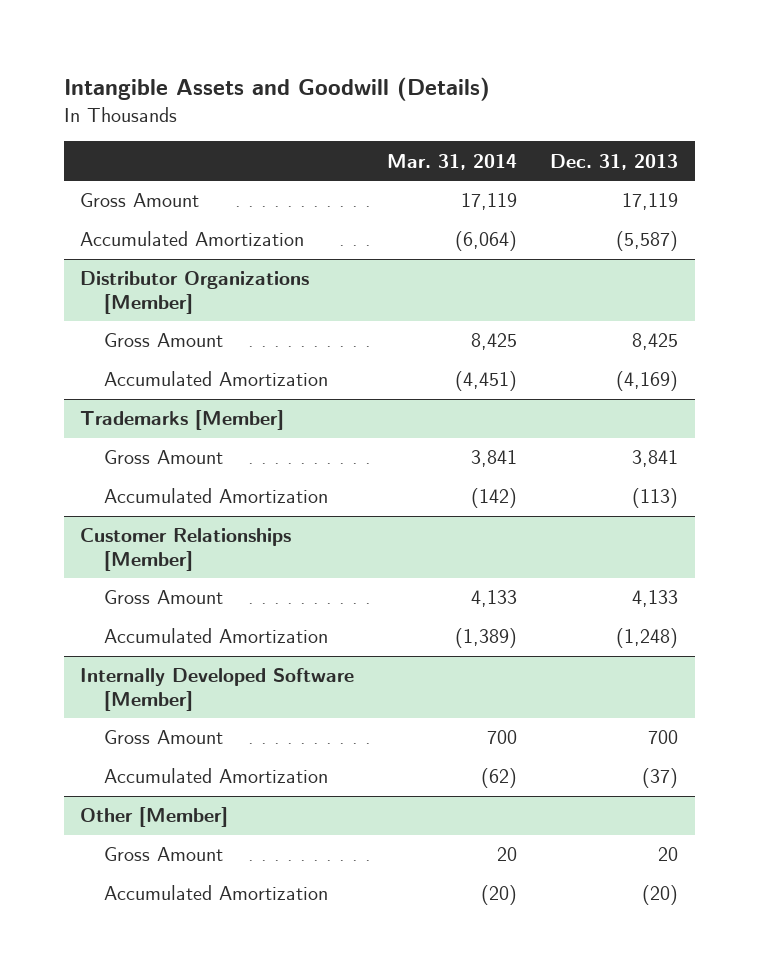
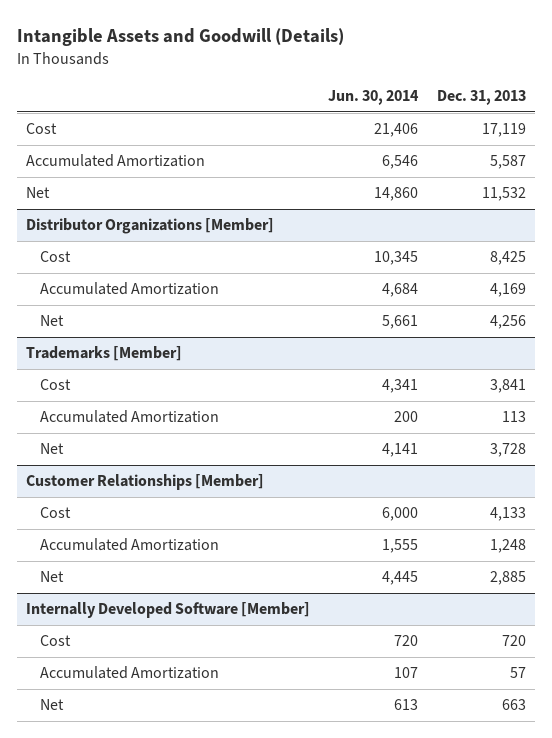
[387,153,518,170] Mar. 31, 2014 -> none
none -> [328,90,420,106] Jun. 30, 2014
[80,193,200,208] Gross Amount -> [25,123,57,135] Cost
[616,231,679,252] (5,587) -> [489,155,526,170] 5,587
none -> [25,187,50,199] Net
[103,333,223,348] Gross Amount -> [40,251,72,263] Cost
[616,371,679,392] (4,169) -> [489,283,526,298] 4,169
none -> [40,315,65,327] Net
[103,450,223,465] Gross Amount -> [40,379,72,391] Cost
[632,488,679,509] (113) -> [501,411,526,423] 113
none -> [40,443,65,455] Net
[103,590,223,605] Gross Amount -> [40,507,72,519] Cost
[616,628,679,649] (1,248) -> [489,539,526,554] 1,248
none -> [40,571,65,583] Net
[103,730,223,745] Gross Amount -> none
[80,807,229,828] Other [Member] -> none
[103,847,223,862] Gross Amount -> none
[103,885,328,901] Accumulated Amortization -> none
none -> [40,635,72,647] Cost
[642,768,679,789] (37) -> [509,667,526,679] 57
none -> [40,699,65,711] Net

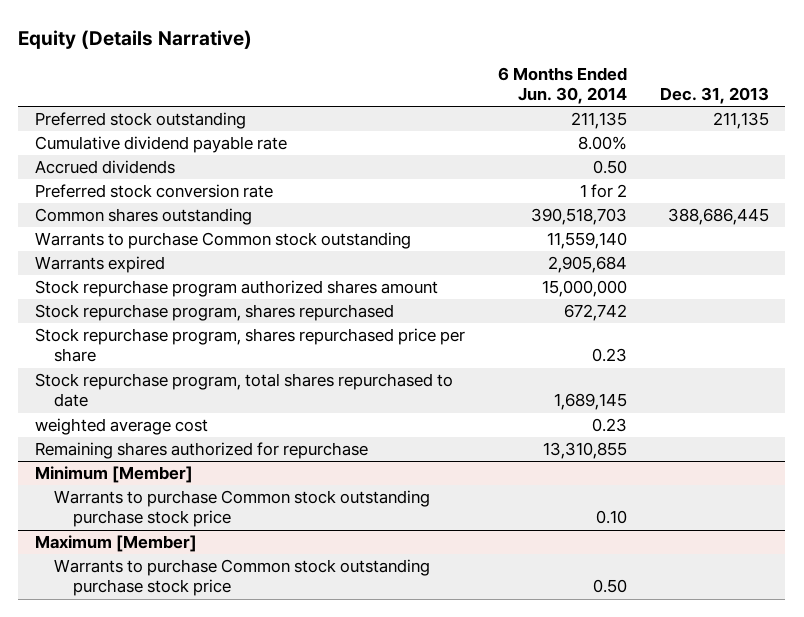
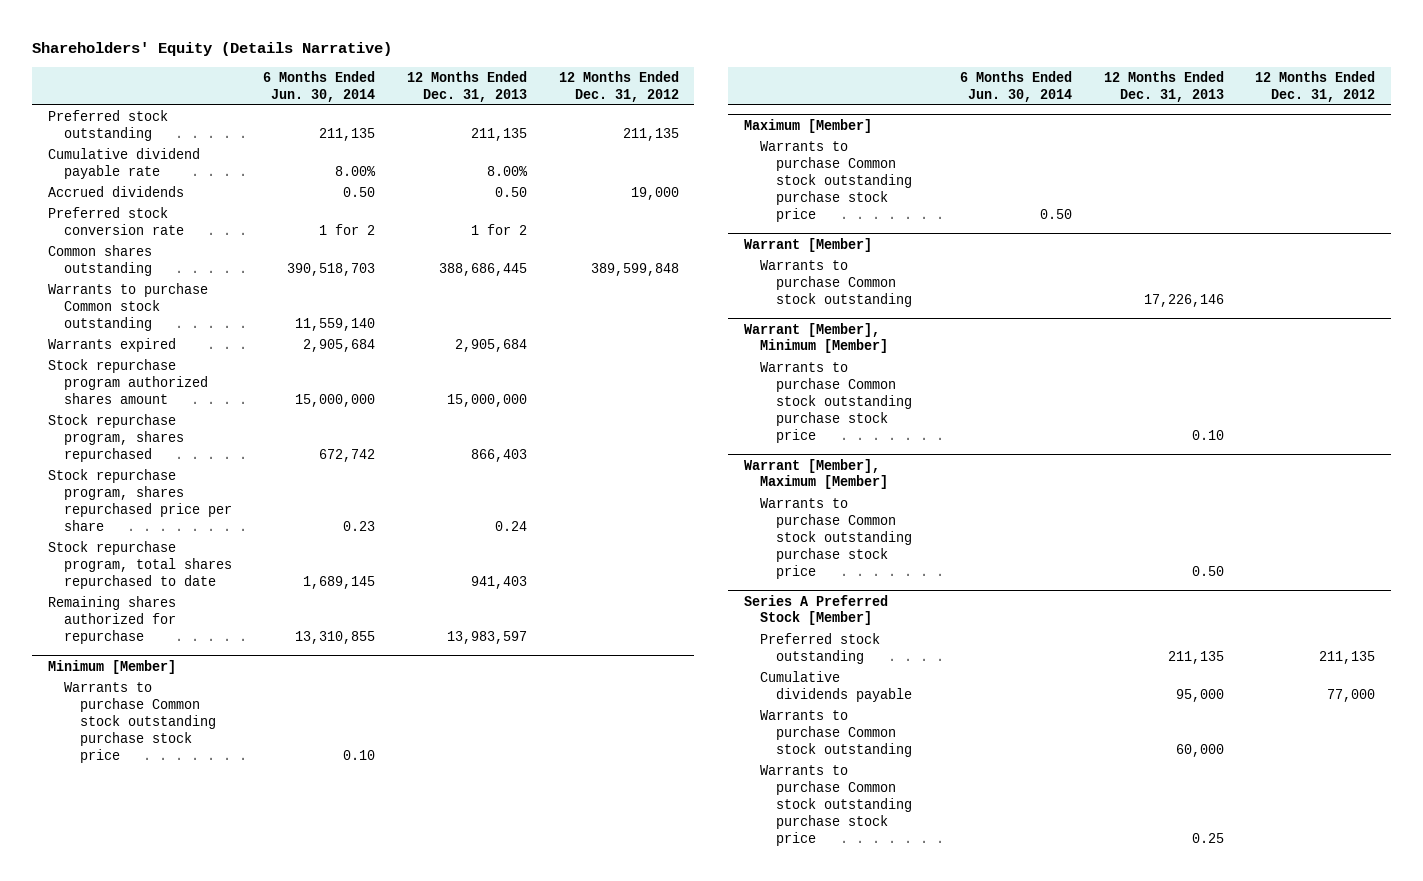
[18,29,253,49] Equity (Details Narrative) -> [31,42,392,57] Shareholders' Equity (Details Narrative)
[659,87,769,105] Dec. 31, 2013 -> none
none -> [406,70,527,102] 12 Months Ended Dec. 31, 2013
none -> [558,70,679,102] 12 Months Ended Dec. 31, 2012
[34,418,208,436] weighted average cost -> none
none -> [744,237,873,252] Warrant [Member]
none -> [760,260,913,307] Warrants to purchase Common stock outstanding
none -> [744,322,889,354] Warrant [Member], Minimum [Member]
none -> [760,362,913,443] Warrants to purchase Common stock outstanding purchase stock price
none -> [744,458,889,490] Warrant [Member], Maximum [Member]
none -> [760,498,913,579] Warrants to purchase Common stock outstanding purchase stock price
none -> [744,594,889,626] Series A Preferred Stock [Member]
none -> [760,633,881,665] Preferred stock outstanding
none -> [760,671,913,703] Cumulative dividends payable
none -> [760,710,913,757] Warrants to purchase Common stock outstanding
none -> [760,765,913,846] Warrants to purchase Common stock outstanding purchase stock price

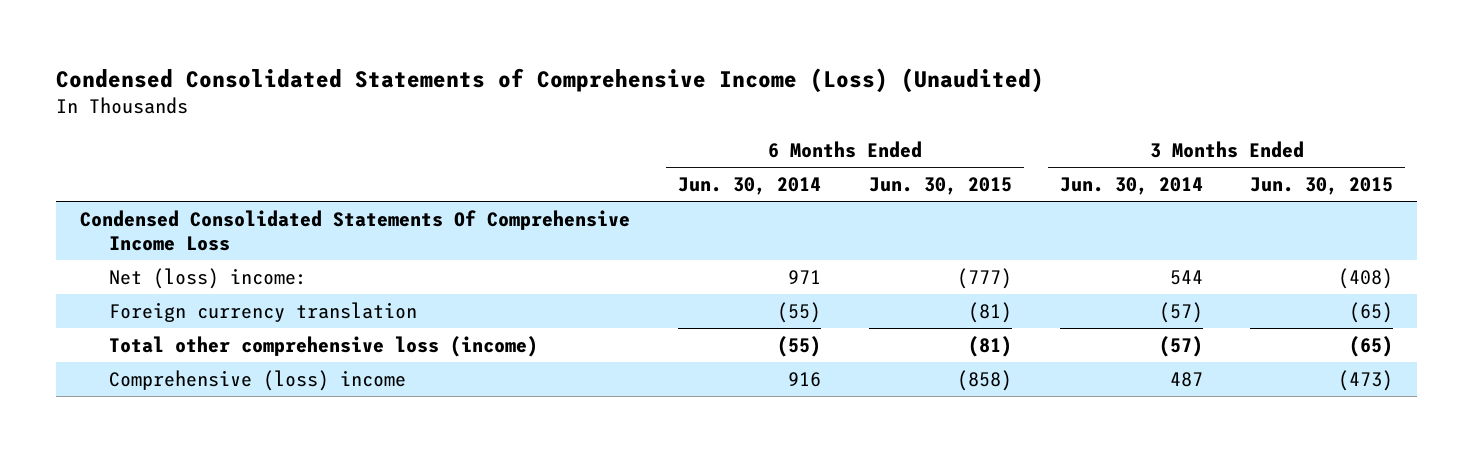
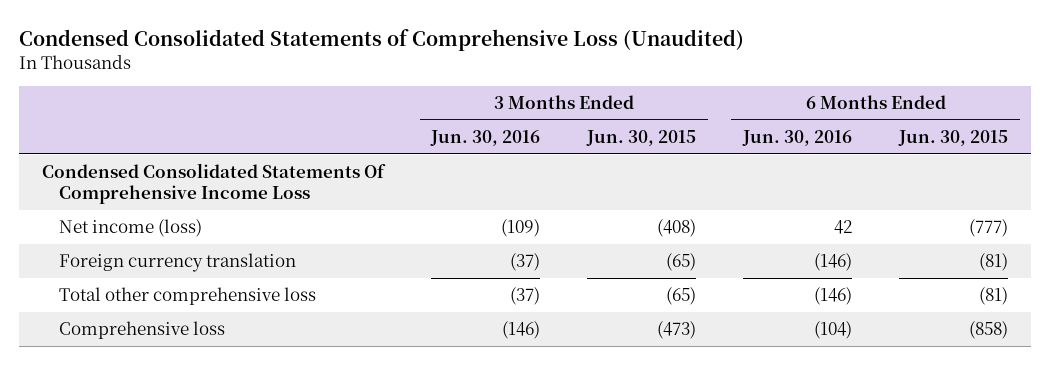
[56,67,1045,93] Condensed Consolidated Statements of Comprehensive Income (Loss) (Unaudited) -> [18,28,744,51] Condensed Consolidated Statements of Comprehensive Loss (Unaudited)
[677,177,821,196] Jun. 30, 2014 -> none
[1059,177,1203,196] Jun. 30, 2014 -> none
none -> [430,130,541,147] Jun. 30, 2016
none -> [742,130,853,147] Jun. 30, 2016
[108,268,307,290] Net (loss) income: -> [58,219,202,238] Net income (loss)
[108,336,538,358] Total other comprehensive loss (income) -> [58,287,316,306] Total other comprehensive loss
[108,370,406,392] Comprehensive (loss) income -> [58,321,225,340] Comprehensive loss

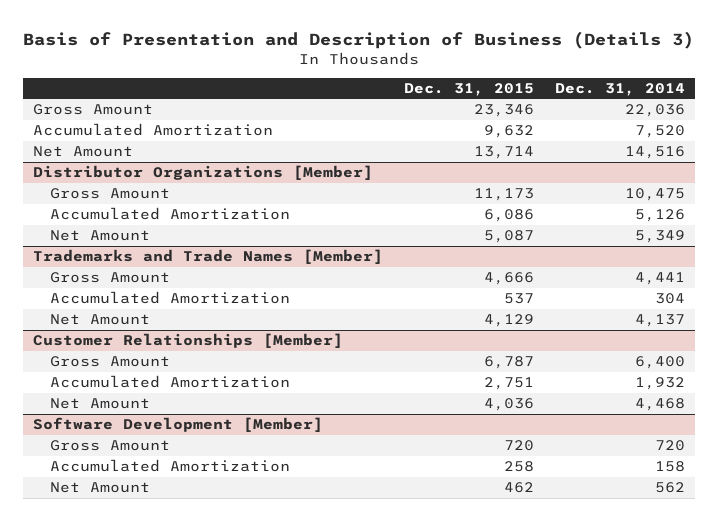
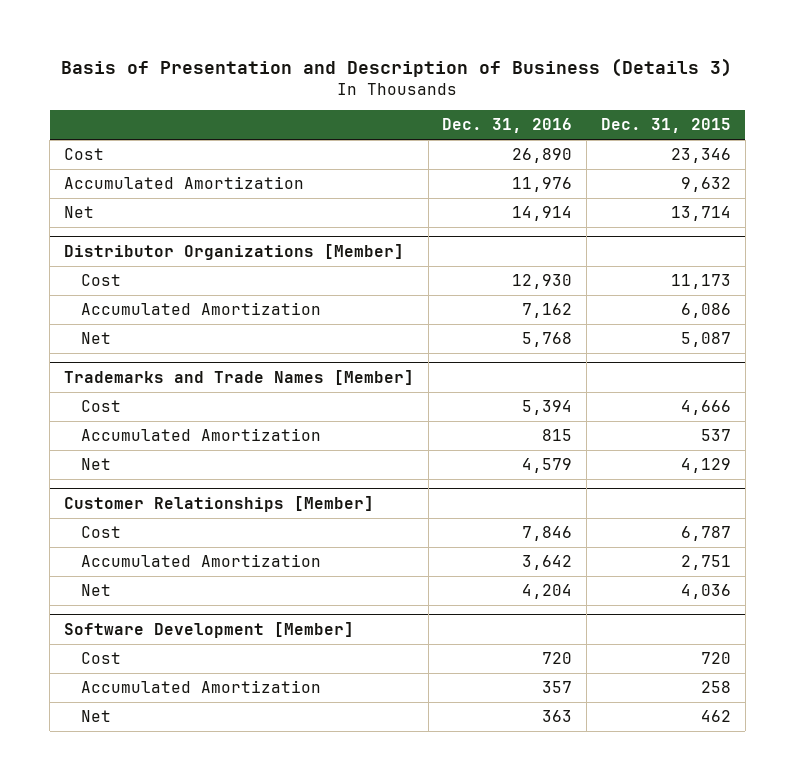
[554,83,685,97] Dec. 31, 2014 -> none
none -> [442,118,573,134] Dec. 31, 2016
[33,104,154,116] Gross Amount -> [63,148,104,161] Cost
[33,146,134,158] Net Amount -> [63,206,94,219] Net
[49,188,170,200] Gross Amount -> [80,274,121,287] Cost
[49,230,150,242] Net Amount -> [80,332,111,345] Net
[49,272,170,284] Gross Amount -> [80,400,121,413] Cost
[49,314,150,326] Net Amount -> [80,458,111,471] Net
[49,356,170,368] Gross Amount -> [80,526,121,539] Cost
[49,398,150,410] Net Amount -> [80,584,111,597] Net
[49,440,170,452] Gross Amount -> [80,652,121,665] Cost
[49,482,150,494] Net Amount -> [80,710,111,723] Net

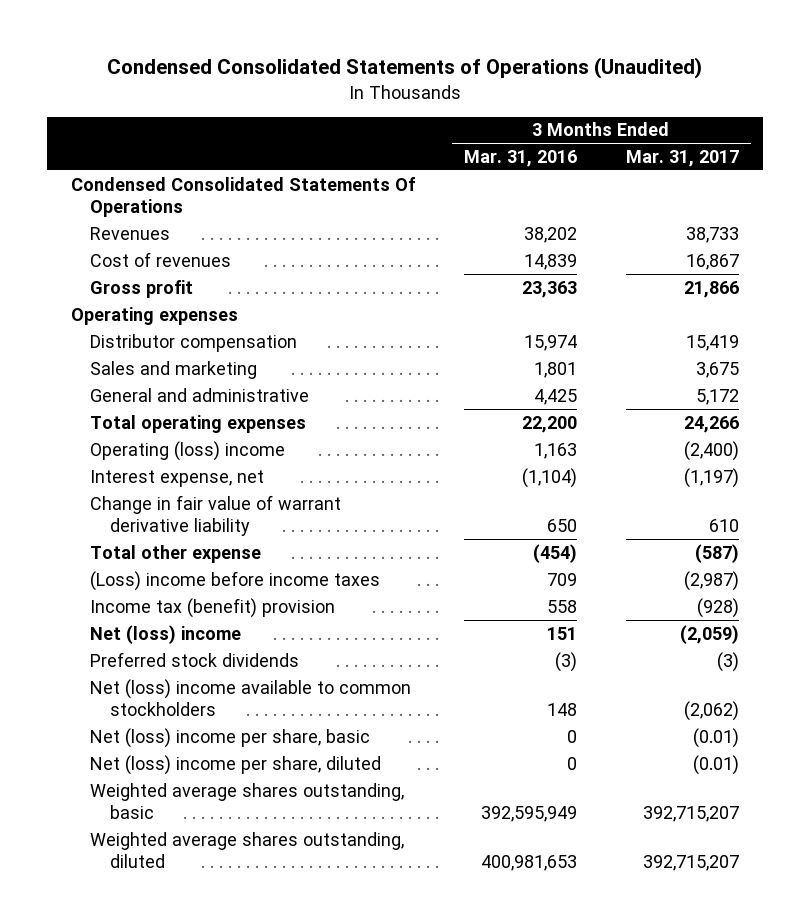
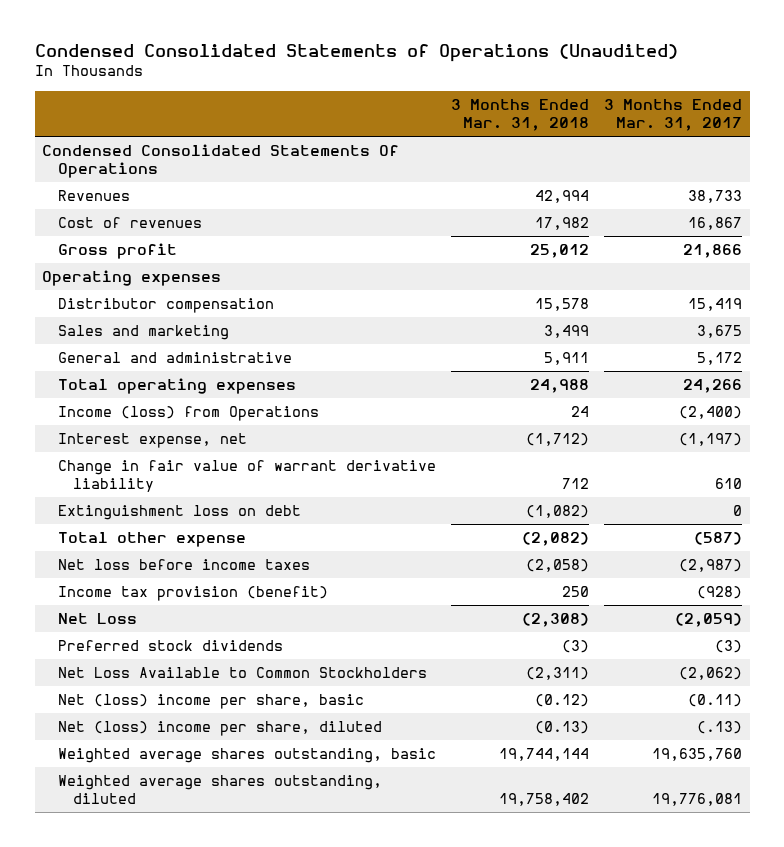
[463,149,577,167] Mar. 31, 2016 -> none
none -> [450,98,589,131] 3 Months Ended Mar. 31, 2018
[90,440,286,461] Operating (loss) income -> [57,406,319,422] Income (loss) from Operations
none -> [57,505,301,521] Extinguishment loss on debt
[90,570,381,591] (Loss) income before income taxes -> [57,559,310,571] Net loss before income taxes
[90,597,336,618] Income tax (benefit) provision -> [57,586,328,602] Income tax provision (benefit)
[90,624,242,644] Net (loss) income -> [57,613,137,625] Net Loss
[90,678,412,716] Net (loss) income available to common stockholders -> [57,667,427,679] Net Loss Available to Common Stockholders
[692,727,739,748] (0.01) -> [688,694,743,708] (0.11)
[692,754,739,775] (0.01) -> [697,721,743,735] (.13)
[642,805,739,822] 392,715,207 -> [652,748,743,762] 19,635,760
[642,854,739,871] 392,715,207 -> [652,793,743,807] 19,776,081

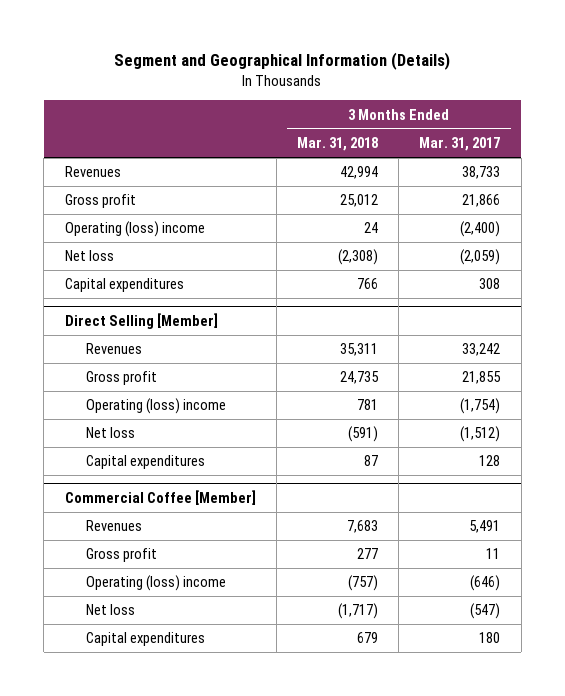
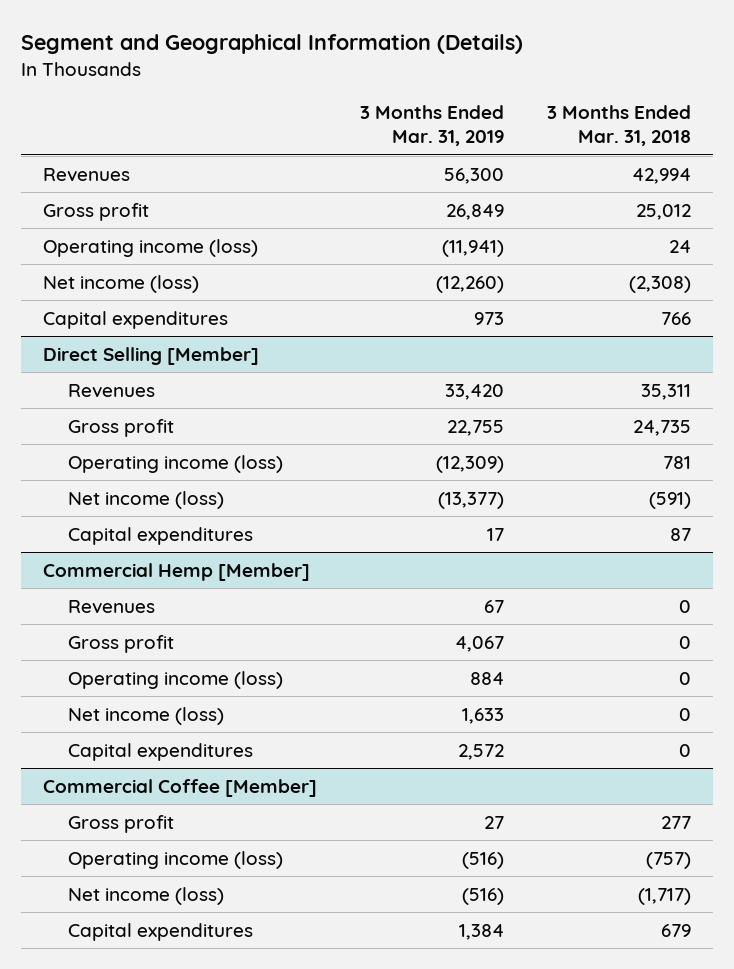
[419,137,501,152] Mar. 31, 2017 -> none
none -> [359,105,504,147] 3 Months Ended Mar. 31, 2019
[64,221,205,238] Operating (loss) income -> [42,238,258,257] Operating income (loss)
[64,250,114,262] Net loss -> [42,274,199,293] Net income (loss)
[85,398,226,415] Operating (loss) income -> [67,454,283,473] Operating income (loss)
[85,427,135,439] Net loss -> [67,490,224,509] Net income (loss)
none -> [42,562,310,581] Commercial Hemp [Member]
none -> [67,599,155,614] Revenues
none -> [67,634,174,653] Gross profit
none -> [67,670,283,689] Operating income (loss)
none -> [67,706,224,725] Net income (loss)
none -> [67,742,253,761] Capital expenditures
[85,520,142,532] Revenues -> none
[85,575,226,592] Operating (loss) income -> [67,850,283,869] Operating income (loss)
[85,604,135,616] Net loss -> [67,886,224,905] Net income (loss)

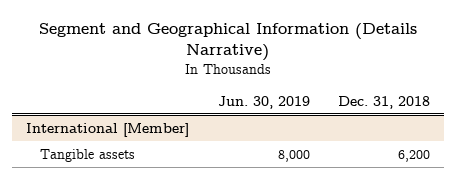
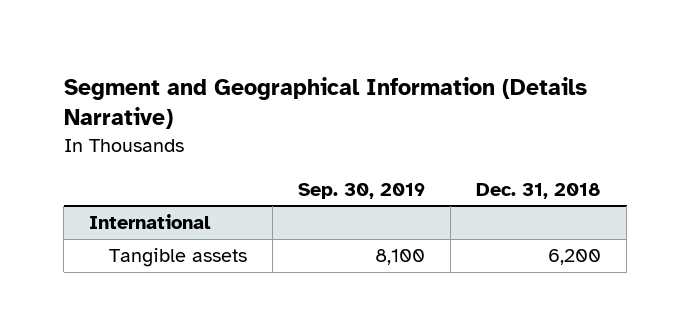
[217,96,310,110] Jun. 30, 2019 -> none
none -> [297,182,425,199] Sep. 30, 2019
[26,122,190,137] International [Member] -> [89,214,212,230] International

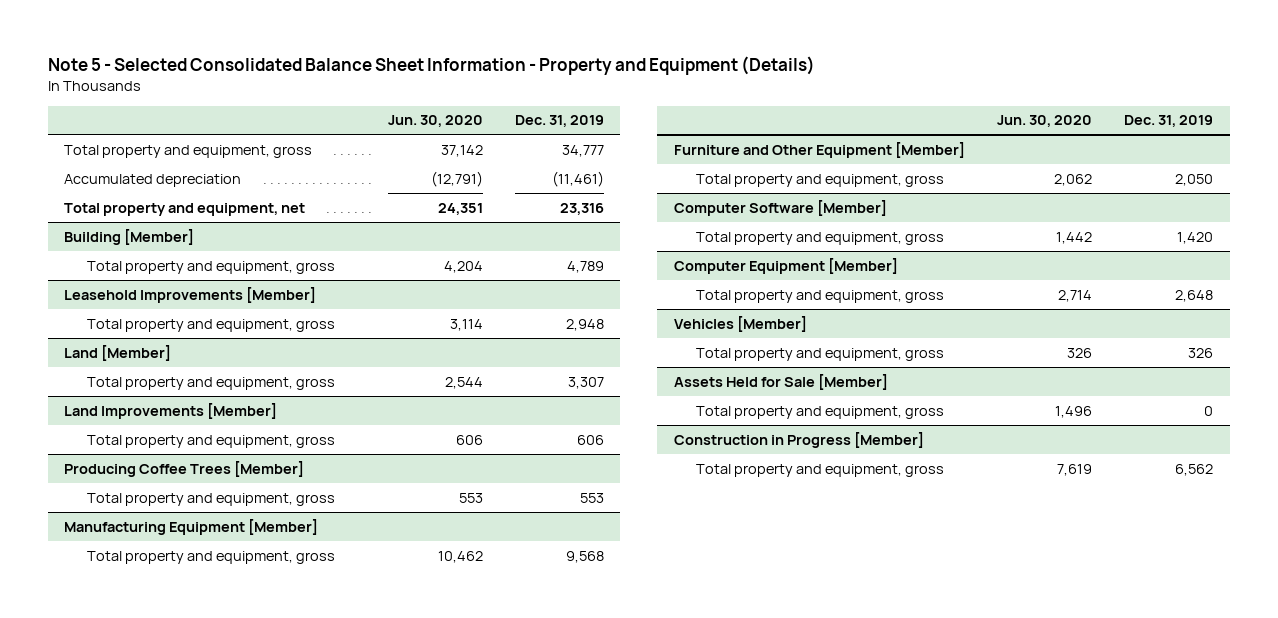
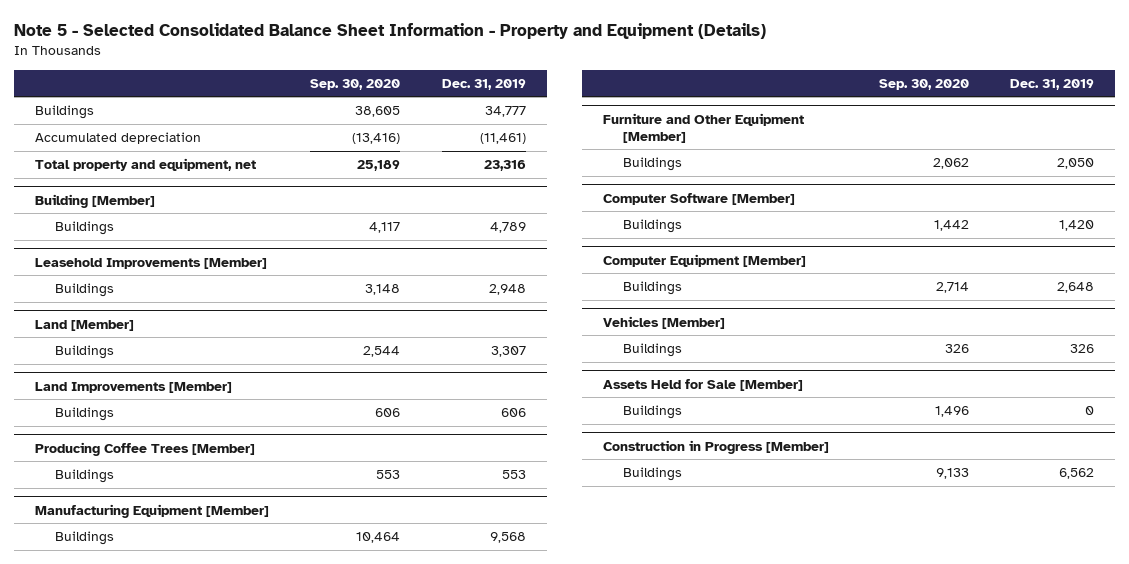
[387,115,483,128] Jun. 30, 2020 -> none
none -> [310,78,401,90] Sep. 30, 2020
[64,144,313,158] Total property and equipment, gross -> [34,105,94,120] Buildings
[87,260,336,274] Total property and equipment, gross -> [54,221,114,236] Buildings
[87,318,336,332] Total property and equipment, gross -> [54,283,114,298] Buildings
[87,376,336,390] Total property and equipment, gross -> [54,345,114,360] Buildings
[87,434,336,448] Total property and equipment, gross -> [54,407,114,422] Buildings
[87,492,336,506] Total property and equipment, gross -> [54,469,114,484] Buildings
[87,550,336,564] Total property and equipment, gross -> [54,531,114,546] Buildings
[696,173,945,187] Total property and equipment, gross -> [623,157,683,172] Buildings
[696,231,945,245] Total property and equipment, gross -> [623,219,683,234] Buildings
[696,289,945,303] Total property and equipment, gross -> [623,281,683,296] Buildings
[696,347,945,361] Total property and equipment, gross -> [623,343,683,358] Buildings
[696,405,945,419] Total property and equipment, gross -> [623,405,683,420] Buildings
[696,463,945,477] Total property and equipment, gross -> [623,467,683,482] Buildings

